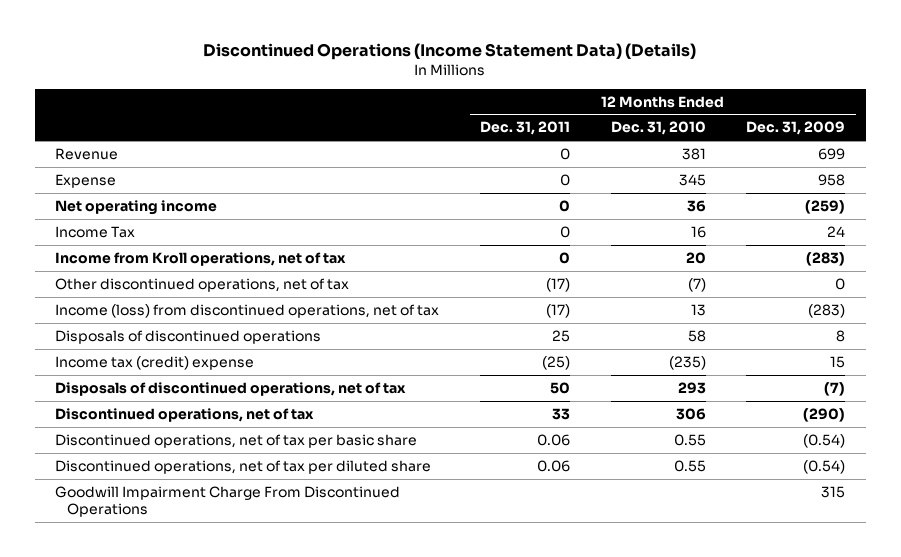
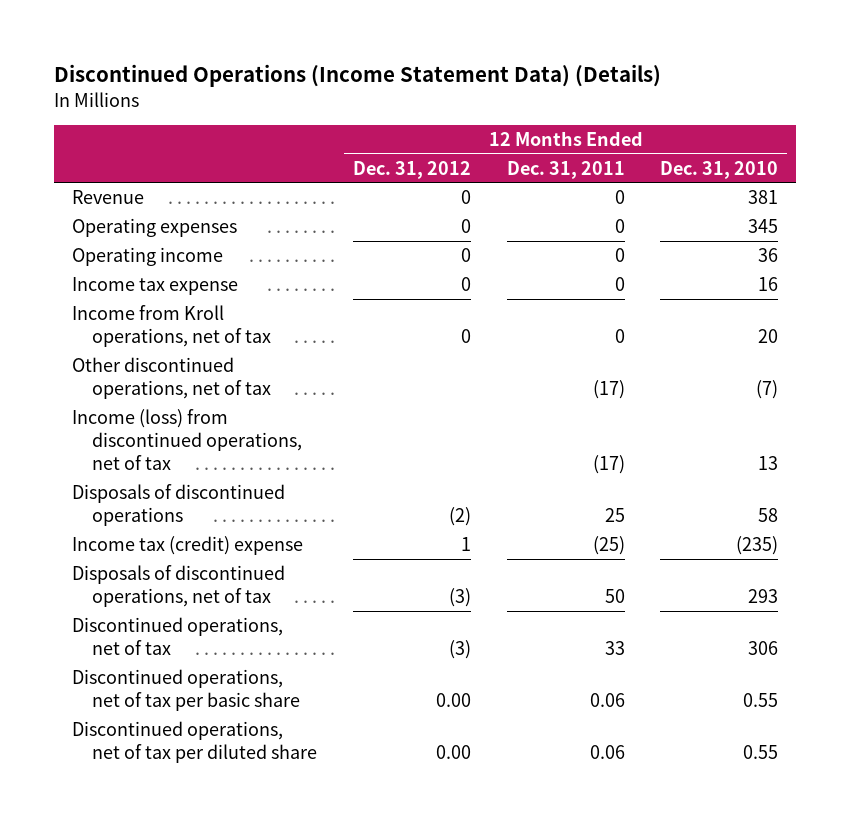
[746,121,846,136] Dec. 31, 2009 -> none
none -> [352,160,471,179] Dec. 31, 2012
[55,173,117,188] Expense -> [72,218,238,238] Operating expenses
[55,199,218,215] Net operating income -> [72,247,224,267] Operating income
[55,225,136,238] Income Tax -> [72,277,239,296] Income tax expense
[55,485,401,518] Goodwill Impairment Charge From Discontinued Operations -> none

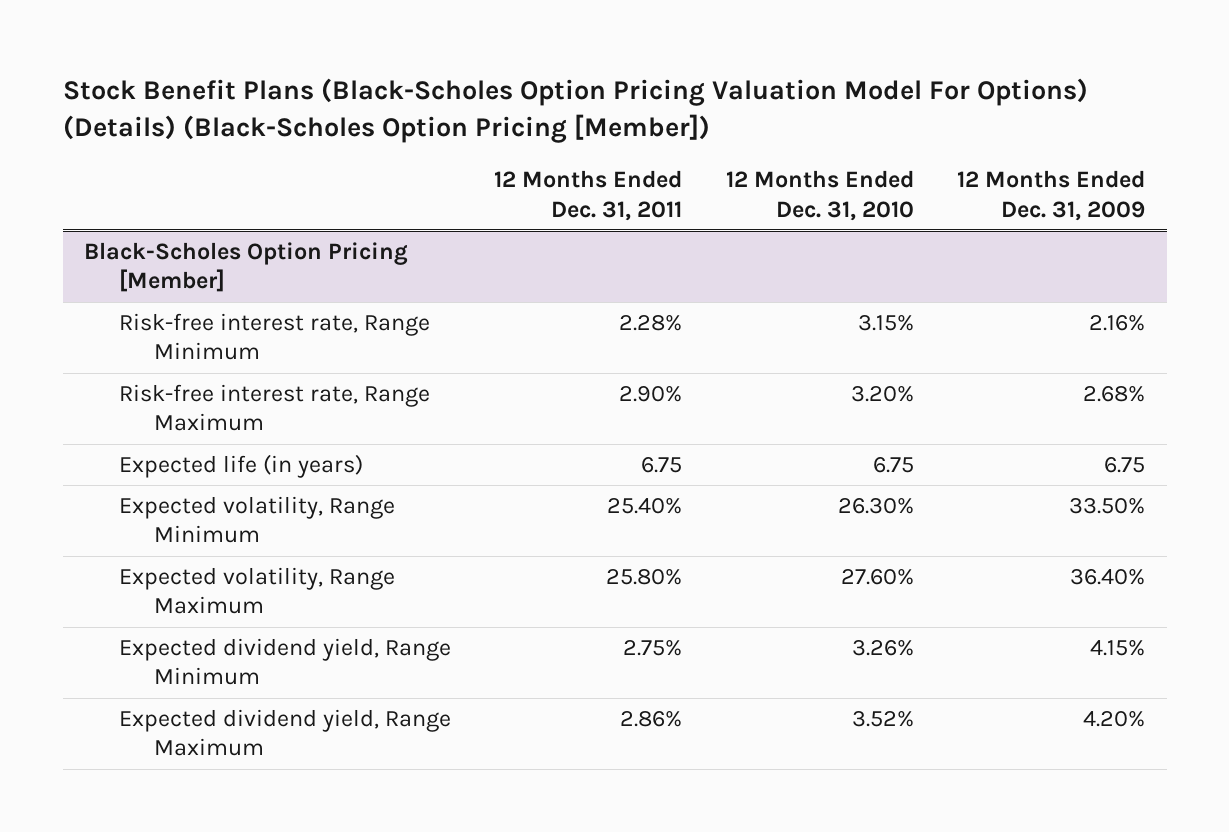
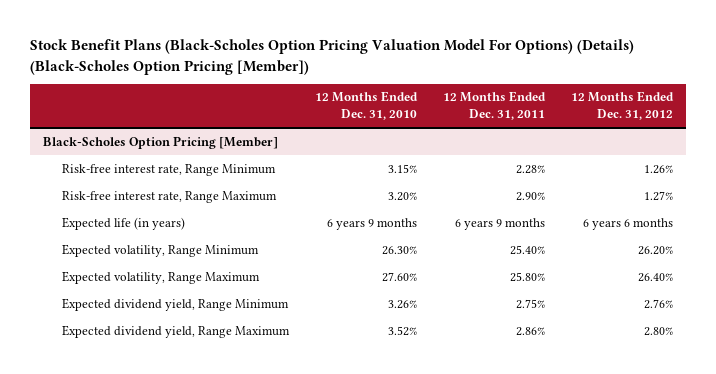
[957,170,1146,221] 12 Months Ended Dec. 31, 2009 -> none
none -> [570,91,674,121] 12 Months Ended Dec. 31, 2012
[641,456,683,473] 6.75 -> [454,217,545,230] 6 years 9 months
[872,456,914,473] 6.75 -> [326,217,417,230] 6 years 9 months

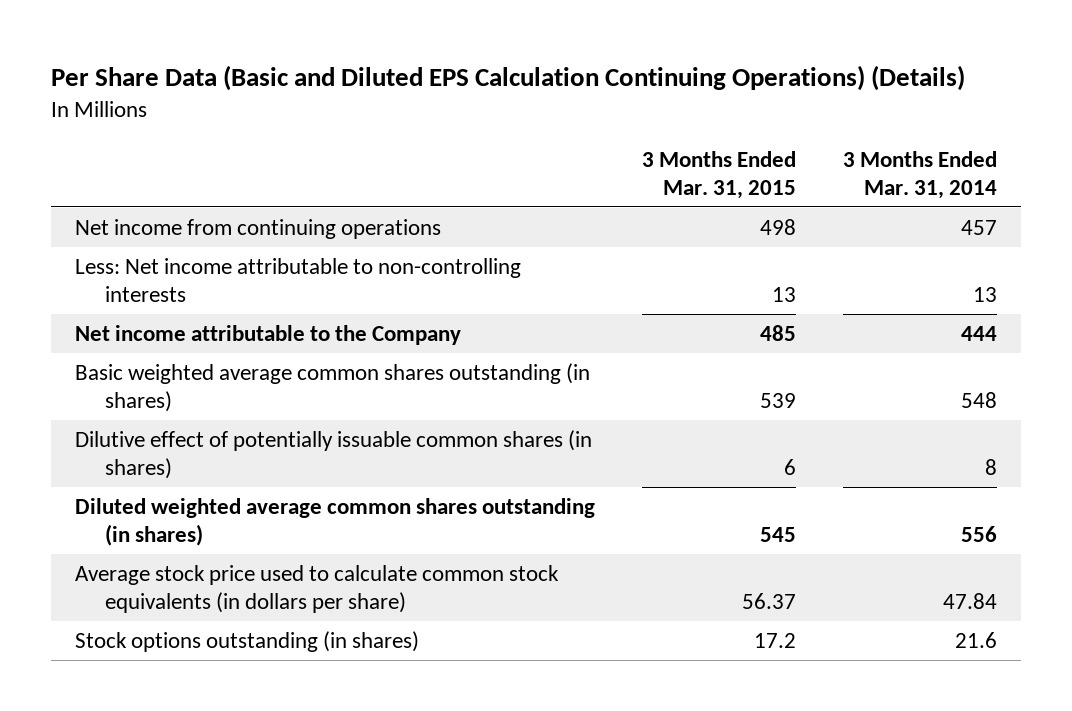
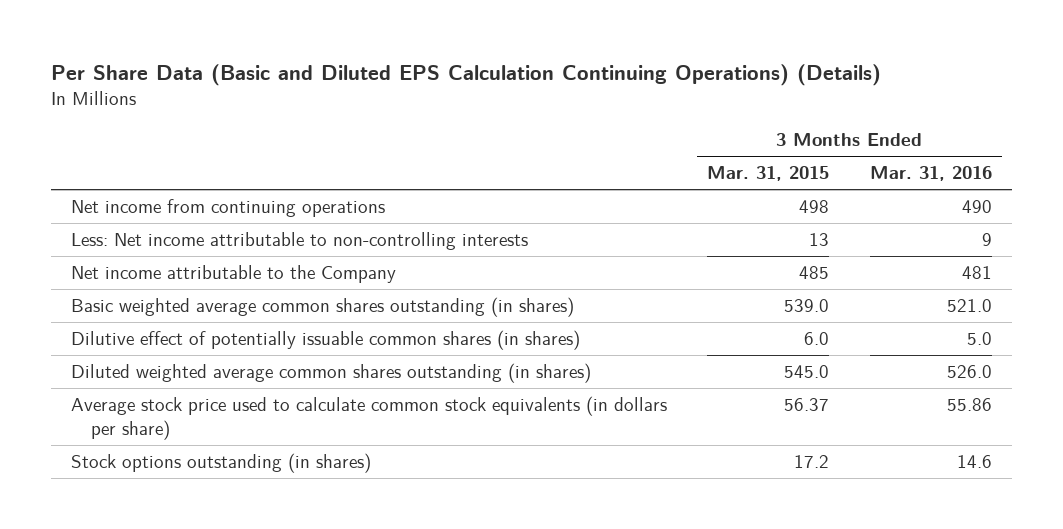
[843,150,998,199] 3 Months Ended Mar. 31, 2014 -> none
none -> [869,166,992,182] Mar. 31, 2016
[759,392,796,408] 539 -> [784,299,830,313] 539.0
[783,458,796,475] 6 -> [804,332,830,346] 6.0
[759,526,796,542] 545 -> [784,365,830,379] 545.0

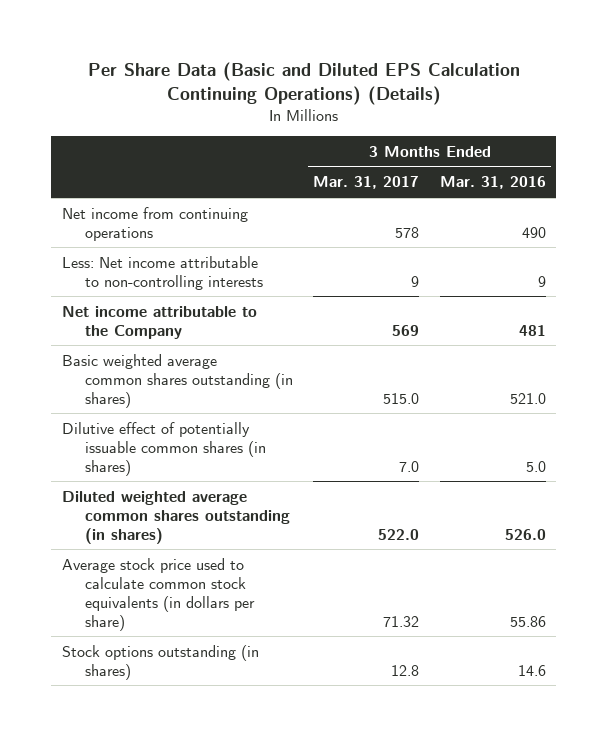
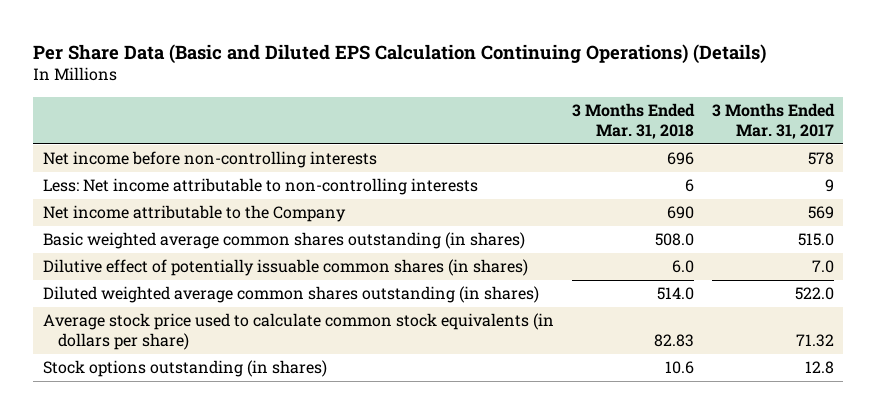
[439,176,546,190] Mar. 31, 2016 -> none
none -> [571,103,695,139] 3 Months Ended Mar. 31, 2018
[61,206,248,241] Net income from continuing operations -> [42,151,377,169] Net income before non-controlling interests

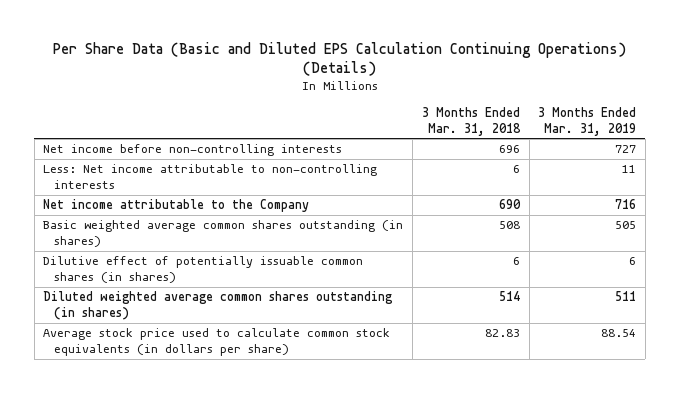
[712,103,836,139] 3 Months Ended Mar. 31, 2017 -> none
none -> [538,106,637,136] 3 Months Ended Mar. 31, 2019
[654,233,694,247] 508.0 -> [498,221,520,230] 508
[671,260,694,274] 6.0 -> [512,257,520,266] 6
[656,287,694,301] 514.0 -> [498,291,520,302] 514
[42,360,327,378] Stock options outstanding (in shares) -> none

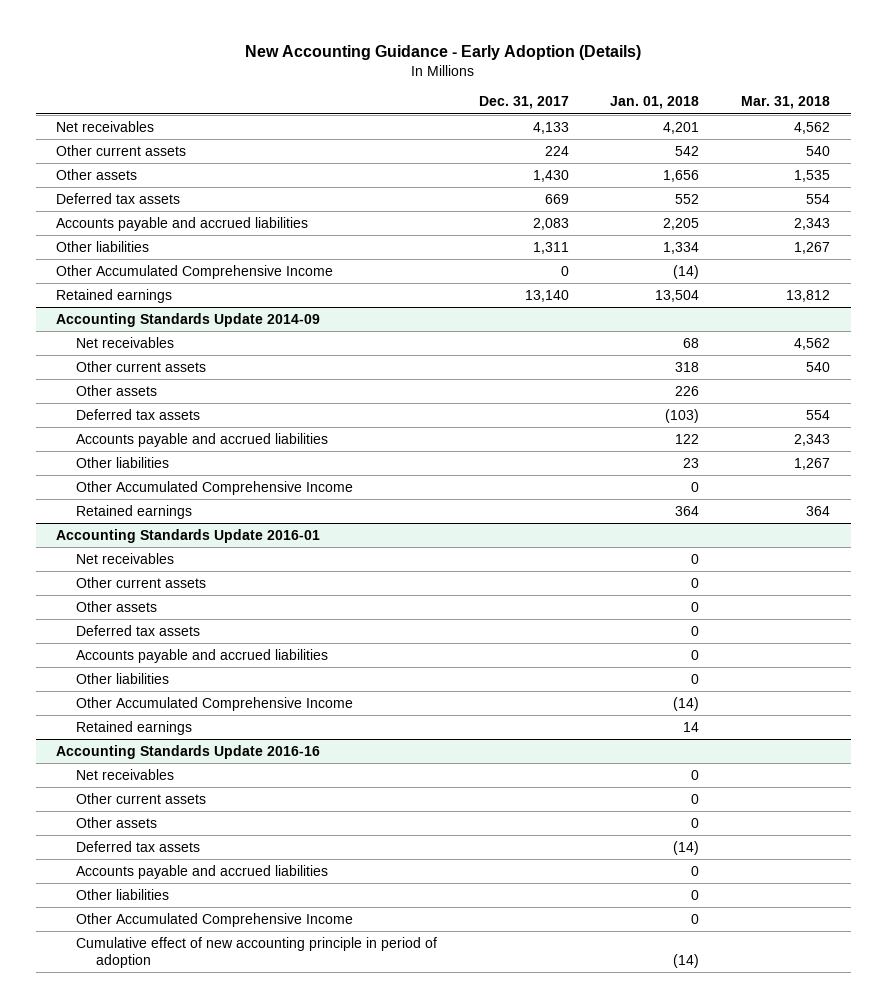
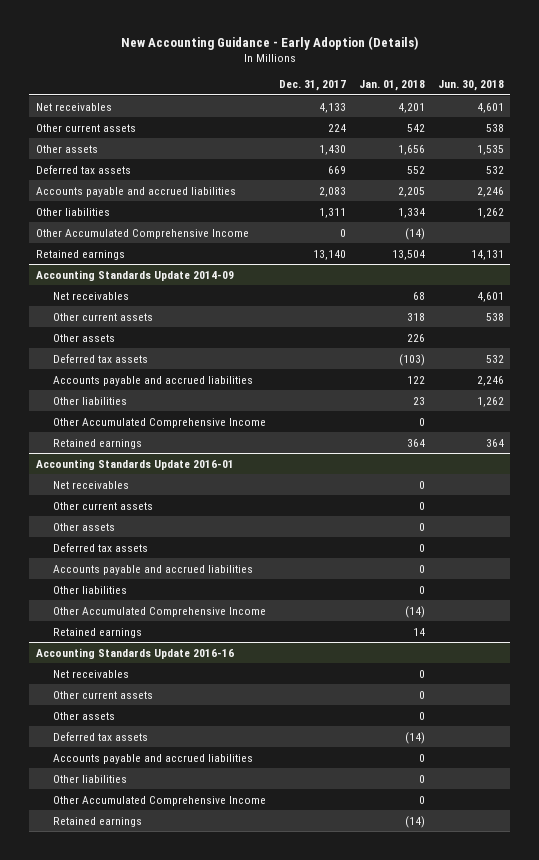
[740,96,830,110] Mar. 31, 2018 -> none
none -> [437,80,504,92] Jun. 30, 2018
[76,936,438,968] Cumulative effect of new accounting principle in period of adoption -> none
none -> [53,816,143,827] Retained earnings

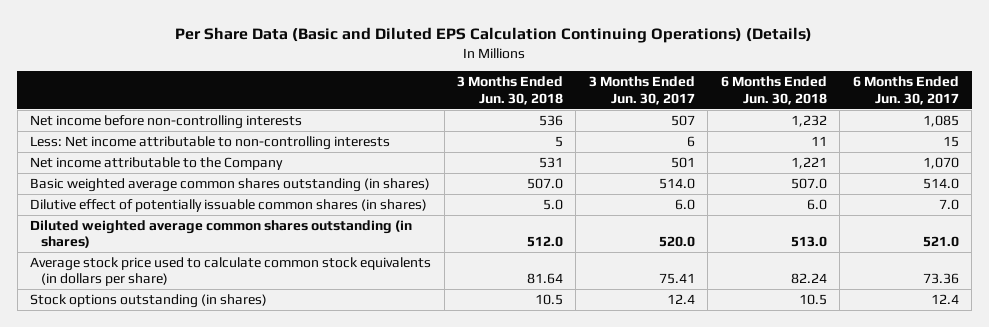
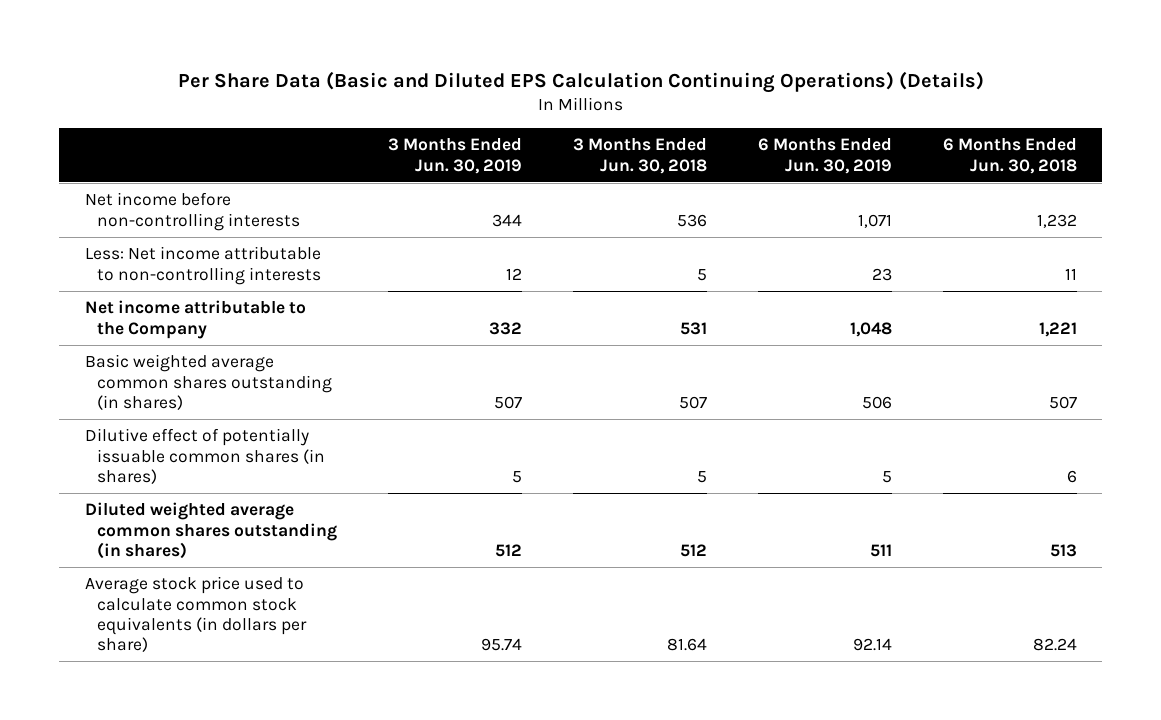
[588,76,695,105] 3 Months Ended Jun. 30, 2017 -> none
[852,76,959,105] 6 Months Ended Jun. 30, 2017 -> none
none -> [388,138,523,174] 3 Months Ended Jun. 30, 2019
none -> [757,138,892,174] 6 Months Ended Jun. 30, 2019
[527,177,564,189] 507.0 -> [678,395,707,409] 507
[790,177,827,189] 507.0 -> [1048,395,1077,409] 507
[543,198,564,210] 5.0 -> [696,470,707,483] 5
[806,198,827,210] 6.0 -> [1066,469,1077,483] 6
[527,236,564,248] 512.0 -> [679,543,707,557] 512
[790,236,827,248] 513.0 -> [1049,543,1077,557] 513
[30,293,268,308] Stock options outstanding (in shares) -> none

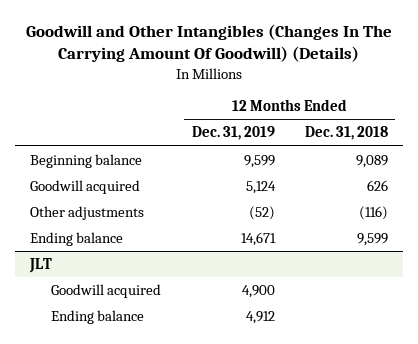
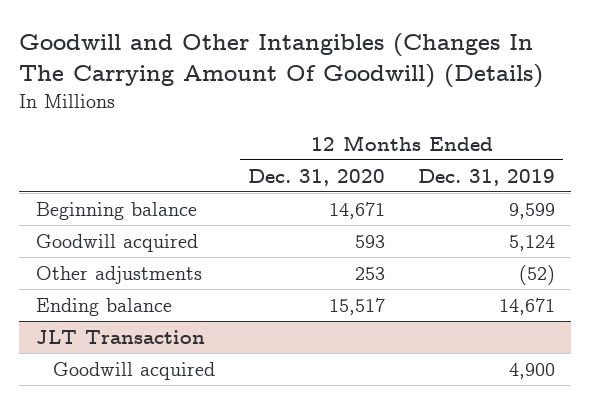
[304,126,388,141] Dec. 31, 2018 -> none
none -> [248,168,386,186] Dec. 31, 2020
[29,258,53,274] JLT -> [35,329,205,344] JLT Transaction
[51,310,145,325] Ending balance -> none

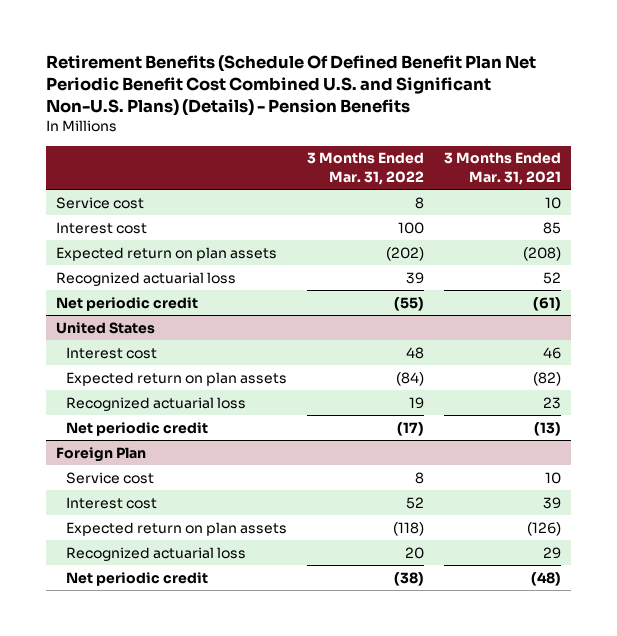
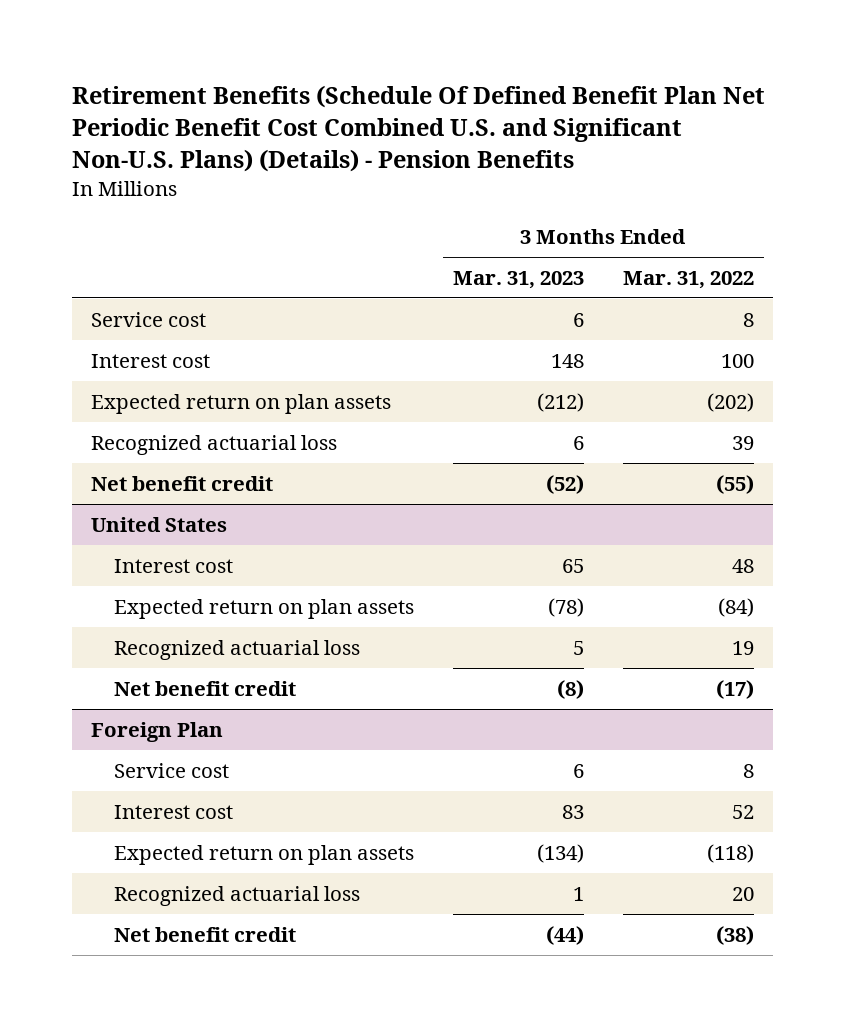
[443,152,561,185] 3 Months Ended Mar. 31, 2021 -> none
none -> [453,270,585,289] Mar. 31, 2023
[55,296,198,311] Net periodic credit -> [91,475,274,491] Net benefit credit
[65,421,208,436] Net periodic credit -> [114,680,297,696] Net benefit credit
[65,571,208,586] Net periodic credit -> [114,926,297,942] Net benefit credit

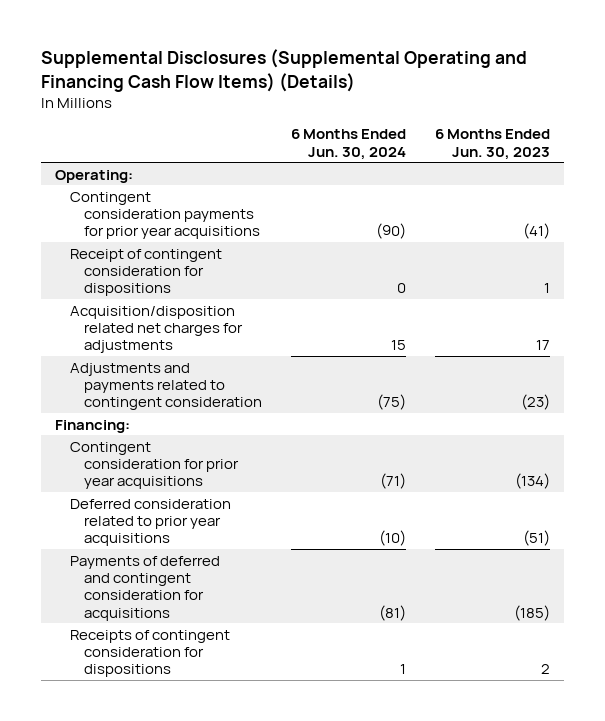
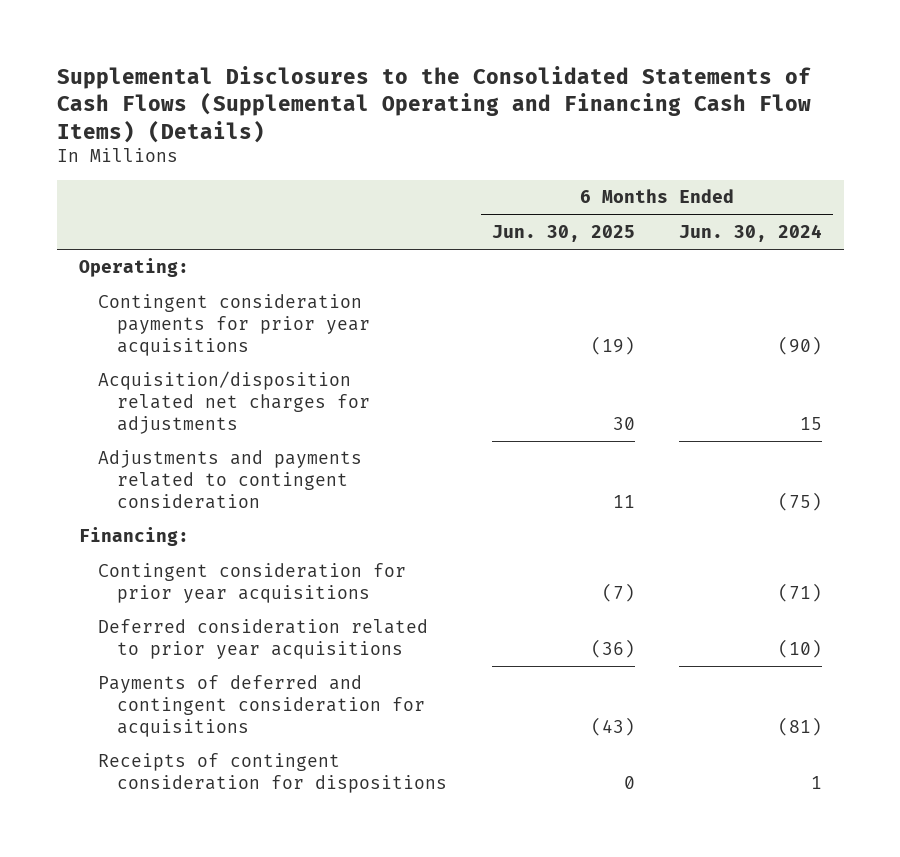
[40,49,527,92] Supplemental Disclosures (Supplemental Operating and Financing Cash Flow Items) (Details) -> [56,65,811,143] Supplemental Disclosures to the Consolidated Statements of Cash Flows (Supplemental Operating and Financing Cash Flow Items) (Details)
[434,129,550,160] 6 Months Ended Jun. 30, 2023 -> none
none -> [491,225,635,243] Jun. 30, 2025
[69,248,222,297] Receipt of contingent consideration for dispositions -> none

